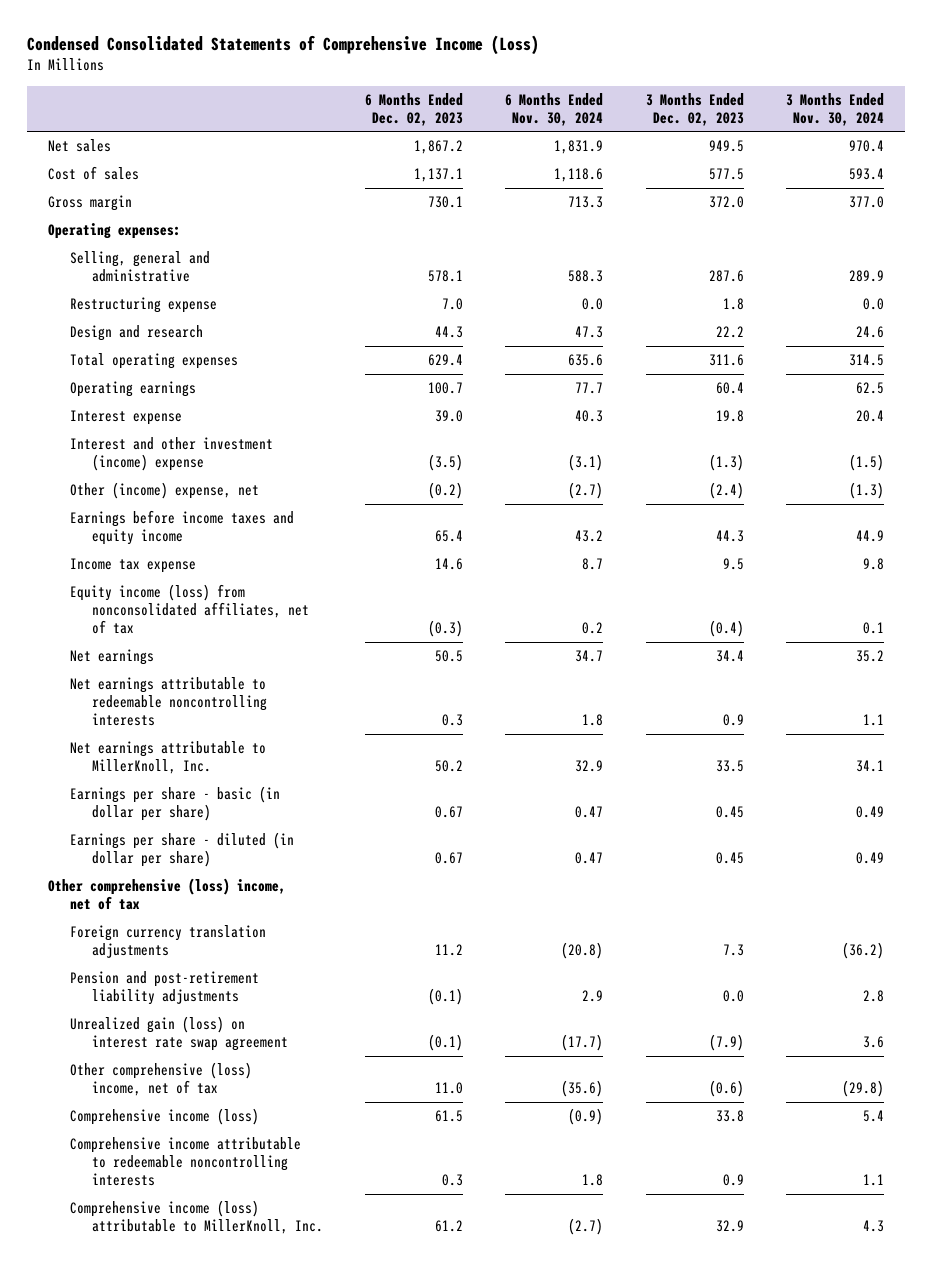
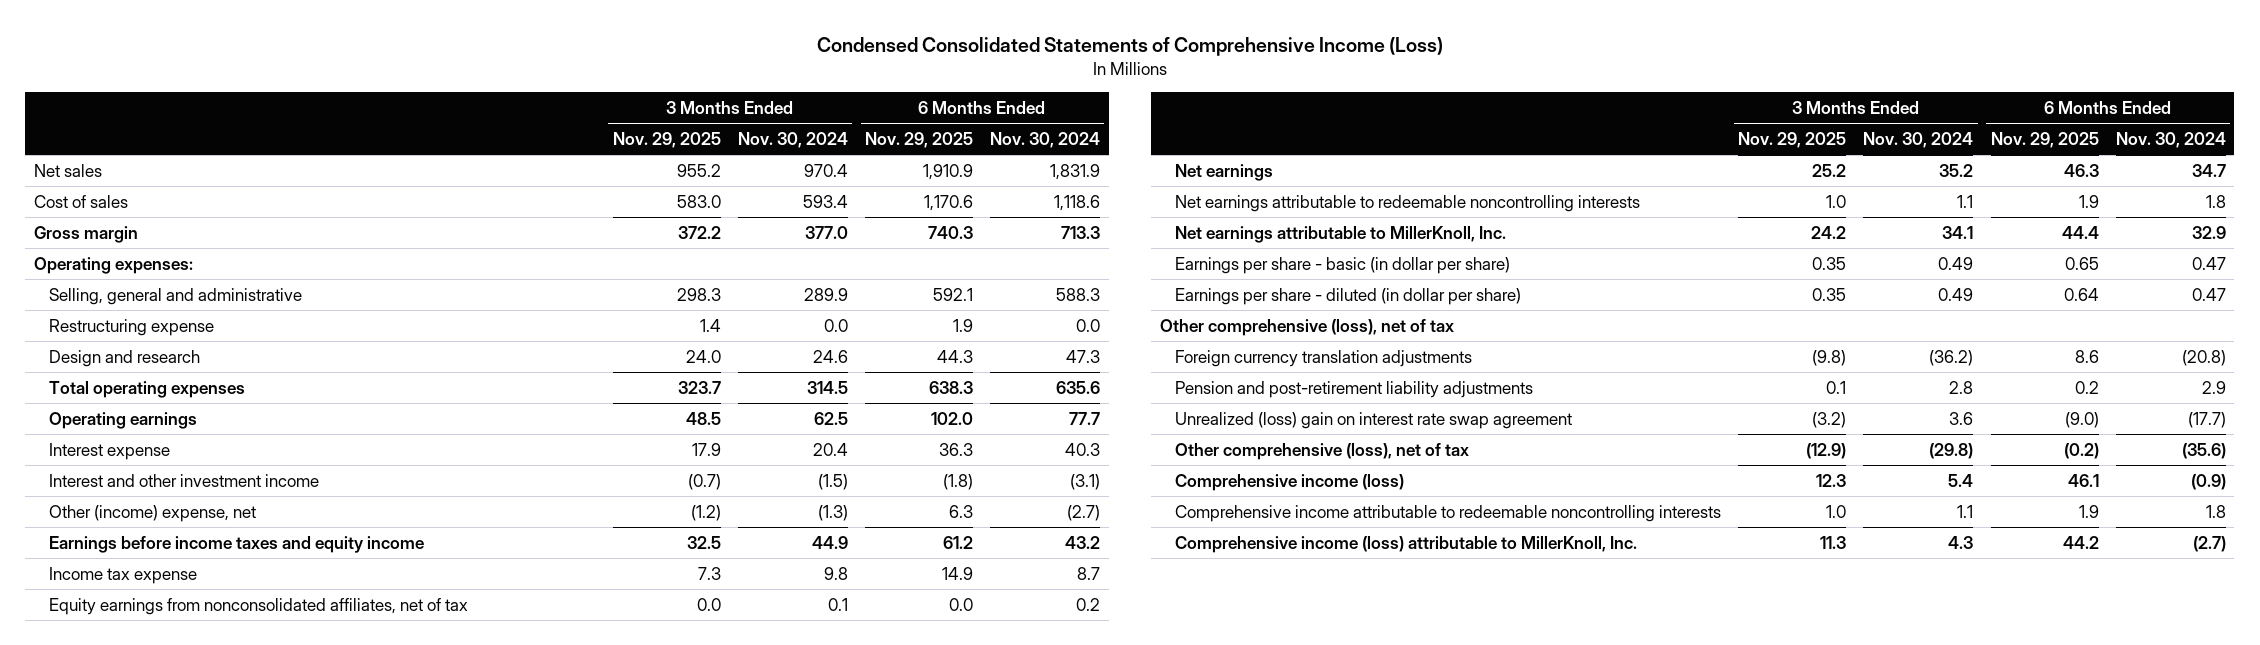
[365,92,464,126] 6 Months Ended Dec. 02, 2023 -> none
[645,92,744,126] 3 Months Ended Dec. 02, 2023 -> none
none -> [612,131,721,148] Nov. 29, 2025
none -> [864,131,973,148] Nov. 29, 2025
[69,437,273,472] Interest and other investment (income) expense -> [49,473,320,487] Interest and other investment income
[69,584,309,634] Equity income (loss) from nonconsolidated affiliates, net of tax -> [49,597,469,615] Equity earnings from nonconsolidated affiliates, net of tax
[47,878,286,911] Other comprehensive (loss) income, net of tax -> [1159,318,1454,336] Other comprehensive (loss), net of tax
[69,1016,288,1052] Unrealized gain (loss) on interest rate swap agreement -> [1175,411,1573,429] Unrealized (loss) gain on interest rate swap agreement
[69,1062,252,1097] Other comprehensive (loss) income, net of tax -> [1175,442,1470,460] Other comprehensive (loss), net of tax

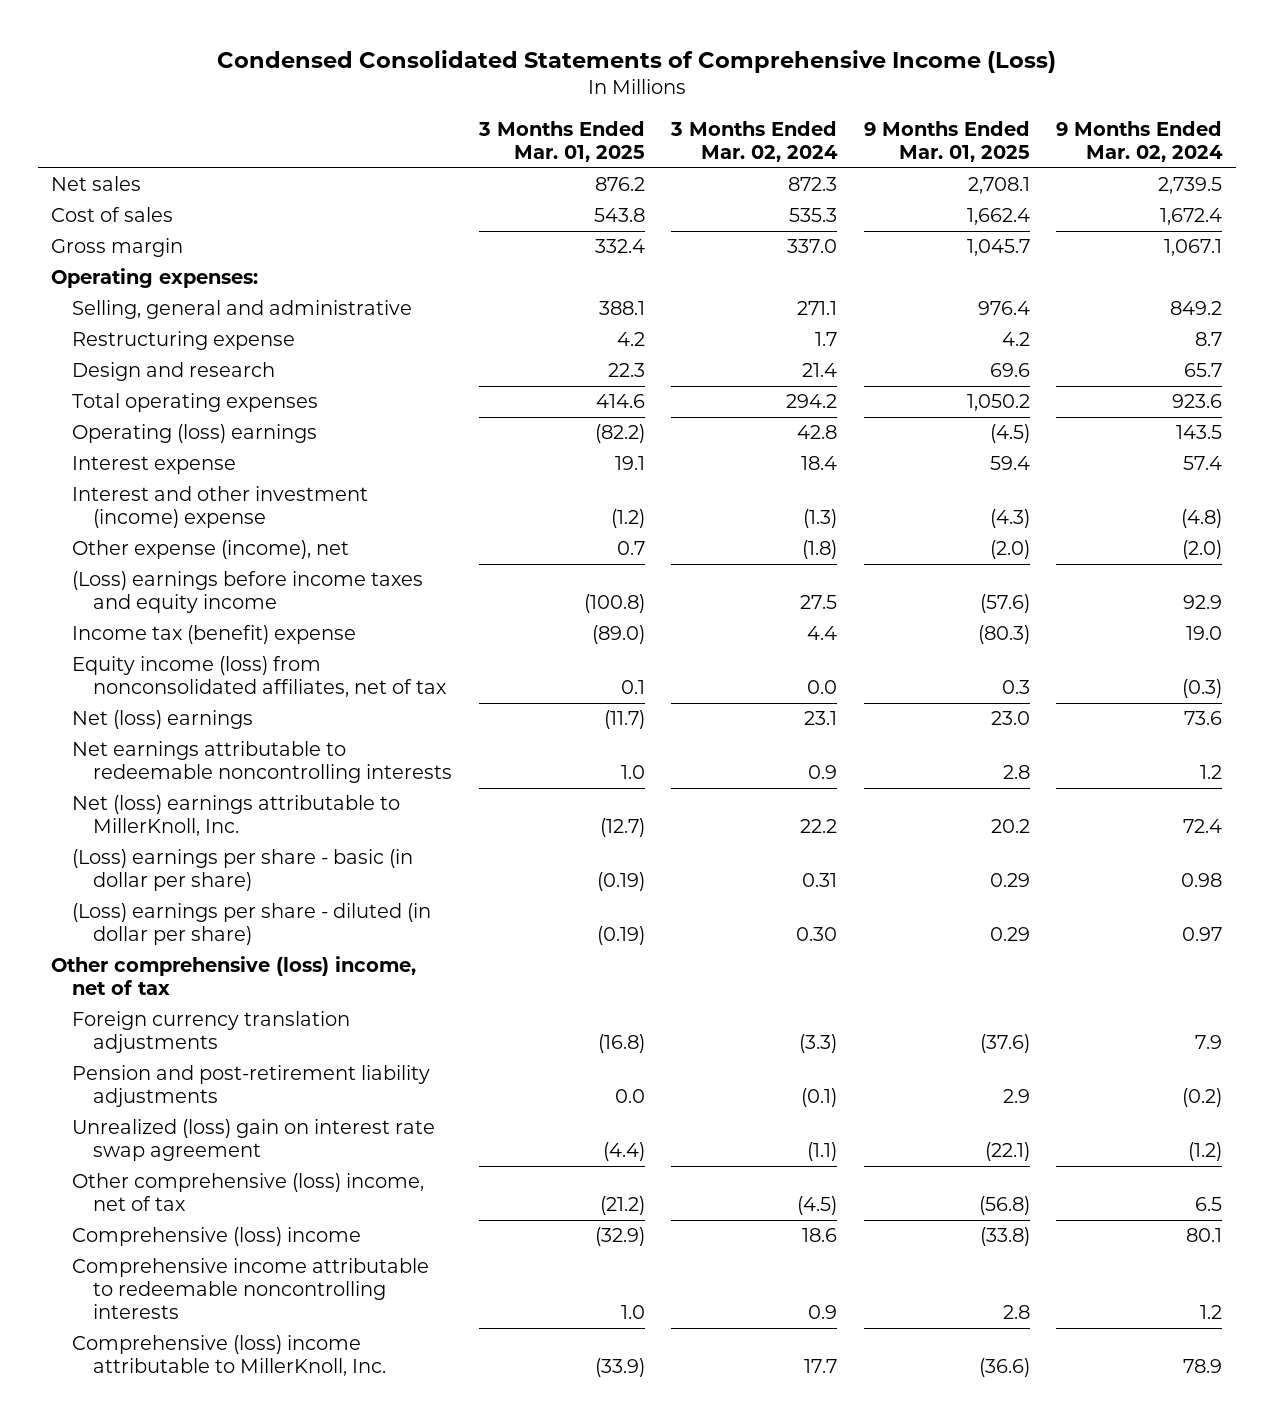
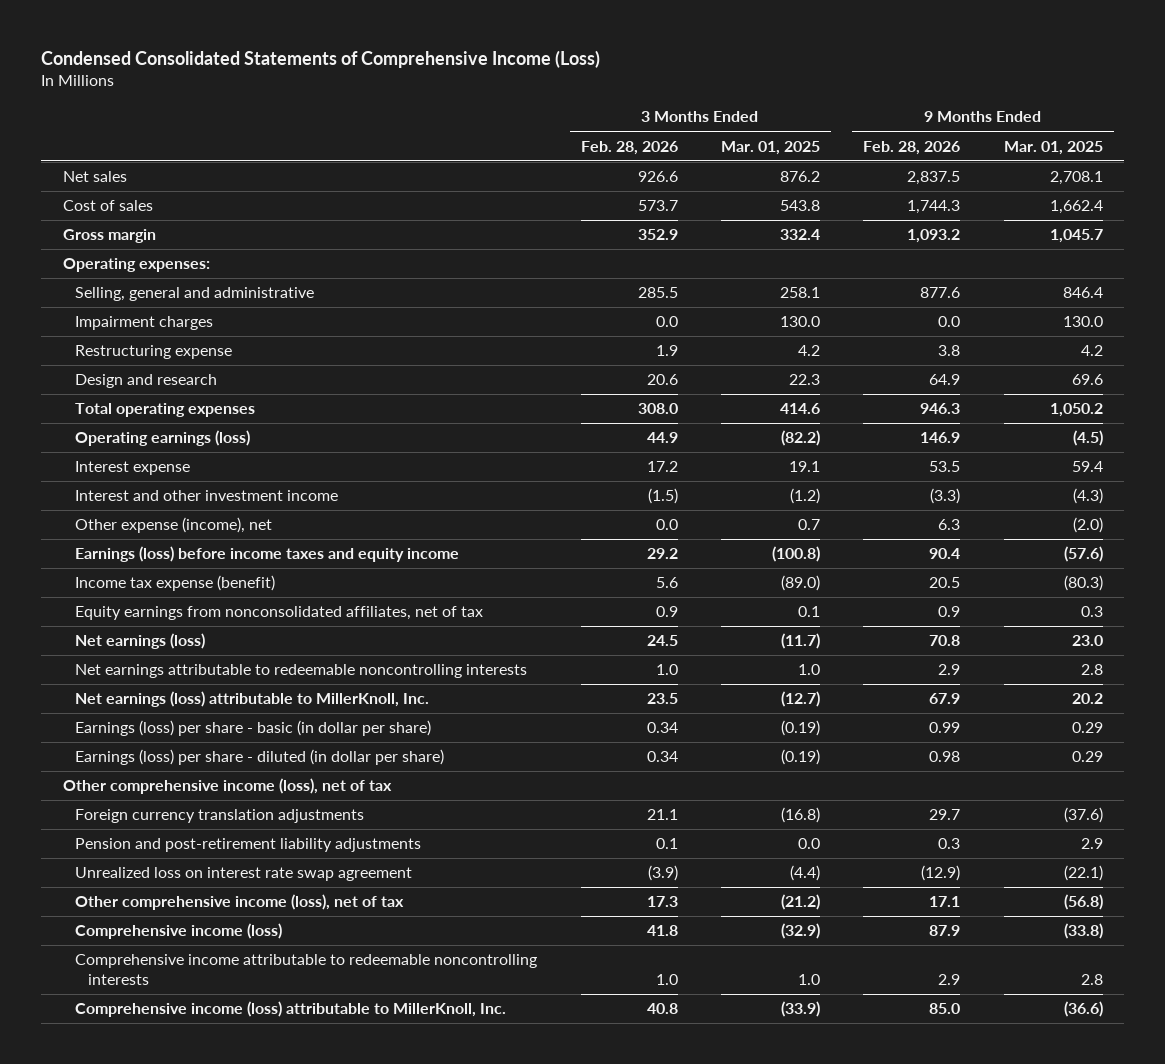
[670,121,839,163] 3 Months Ended Mar. 02, 2024 -> none
[1056,121,1224,163] 9 Months Ended Mar. 02, 2024 -> none
none -> [580,140,678,155] Feb. 28, 2026
none -> [863,140,961,155] Feb. 28, 2026
[598,301,645,316] 388.1 -> [779,287,820,299] 258.1
[977,301,1030,316] 976.4 -> [1062,287,1103,299] 846.4
none -> [75,316,214,331] Impairment charges
[72,424,318,444] Operating (loss) earnings -> [75,430,251,447] Operating earnings (loss)
[72,486,369,529] Interest and other investment (income) expense -> [75,490,339,502] Interest and other investment income
[72,571,424,614] (Loss) earnings before income taxes and equity income -> [75,546,460,563] Earnings (loss) before income taxes and equity income
[72,625,357,645] Income tax (benefit) expense -> [75,575,276,592] Income tax expense (benefit)
[72,656,448,698] Equity income (loss) from nonconsolidated affiliates, net of tax -> [75,606,484,621] Equity earnings from nonconsolidated affiliates, net of tax
[72,710,254,730] Net (loss) earnings -> [75,633,206,650] Net earnings (loss)
[72,795,401,837] Net (loss) earnings attributable to MillerKnoll, Inc. -> [75,691,430,708] Net earnings (loss) attributable to MillerKnoll, Inc.
[72,849,414,892] (Loss) earnings per share - basic (in dollar per share) -> [75,720,432,737] Earnings (loss) per share - basic (in dollar per share)
[72,903,432,946] (Loss) earnings per share - diluted (in dollar per share) -> [75,749,445,766] Earnings (loss) per share - diluted (in dollar per share)
[50,956,416,996] Other comprehensive (loss) income, net of tax -> [62,778,392,795] Other comprehensive income (loss), net of tax
[72,1119,436,1162] Unrealized (loss) gain on interest rate swap agreement -> [75,867,413,882] Unrealized loss on interest rate swap agreement
[72,1173,425,1212] Other comprehensive (loss) income, net of tax -> [75,894,405,911] Other comprehensive income (loss), net of tax
[72,1227,362,1247] Comprehensive (loss) income -> [75,923,283,940] Comprehensive income (loss)
[72,1335,387,1377] Comprehensive (loss) income attributable to MillerKnoll, Inc. -> [75,1001,507,1018] Comprehensive income (loss) attributable to MillerKnoll, Inc.

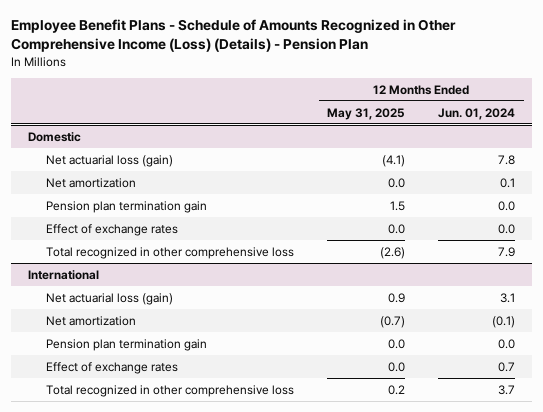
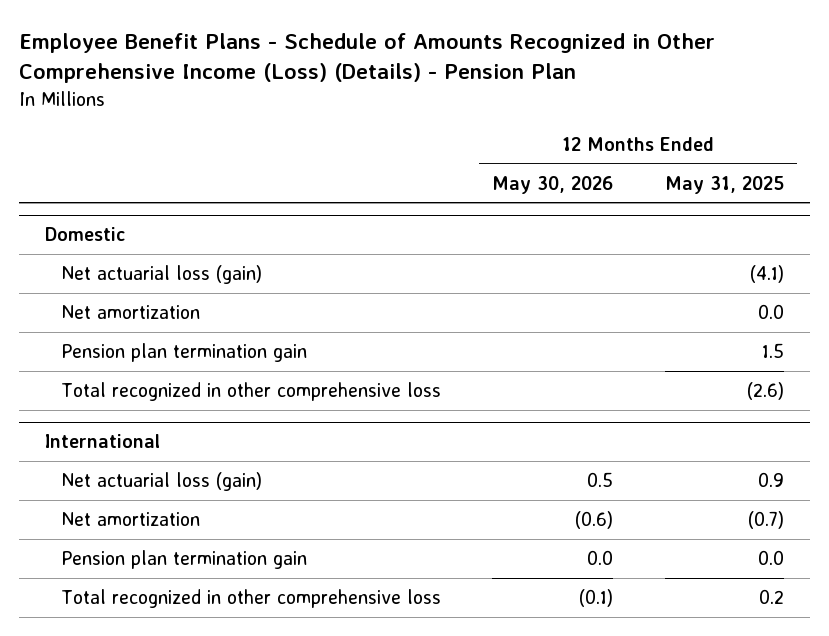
[438,107,516,120] Jun. 01, 2024 -> none
none -> [492,175,614,194] May 30, 2026
[45,223,178,236] Effect of exchange rates -> none
[45,361,178,374] Effect of exchange rates -> none

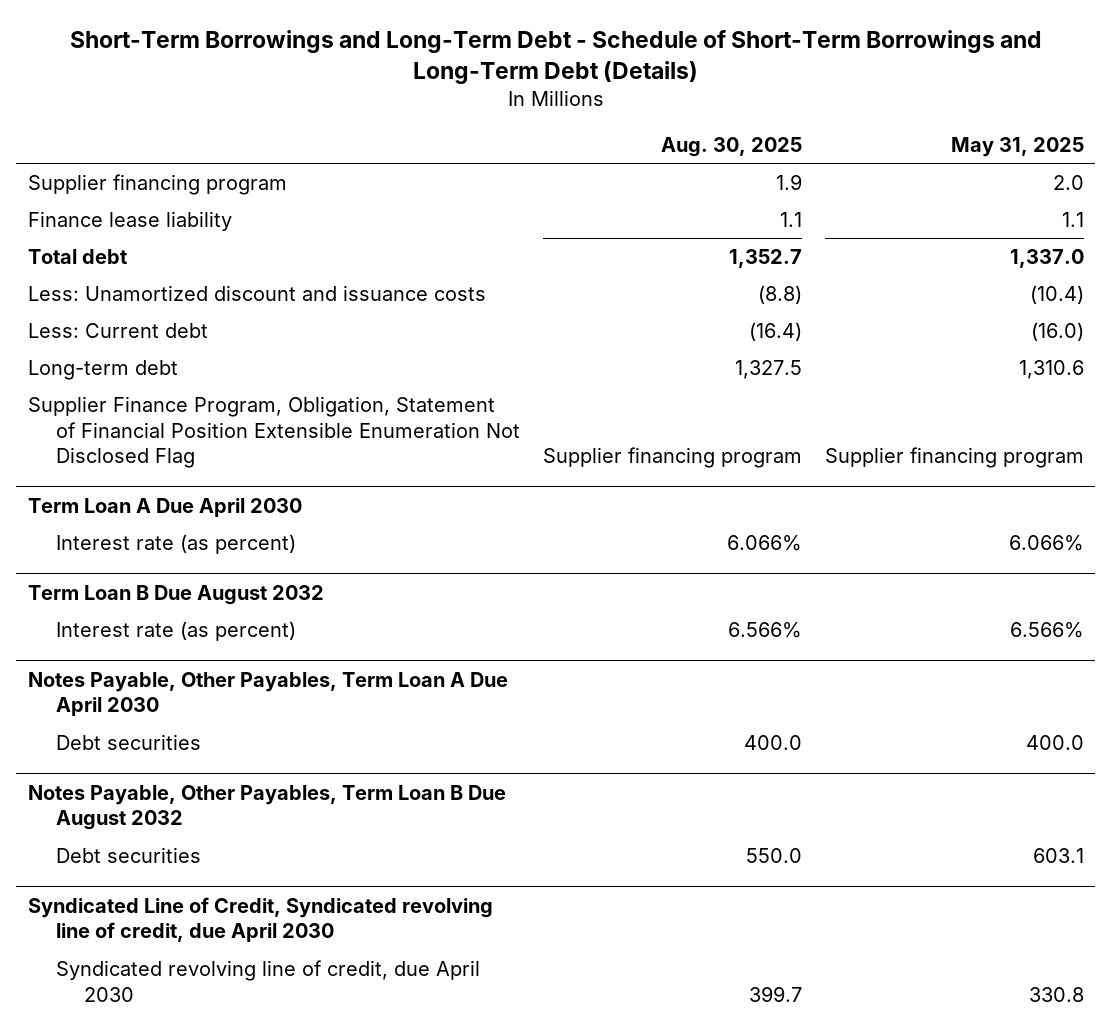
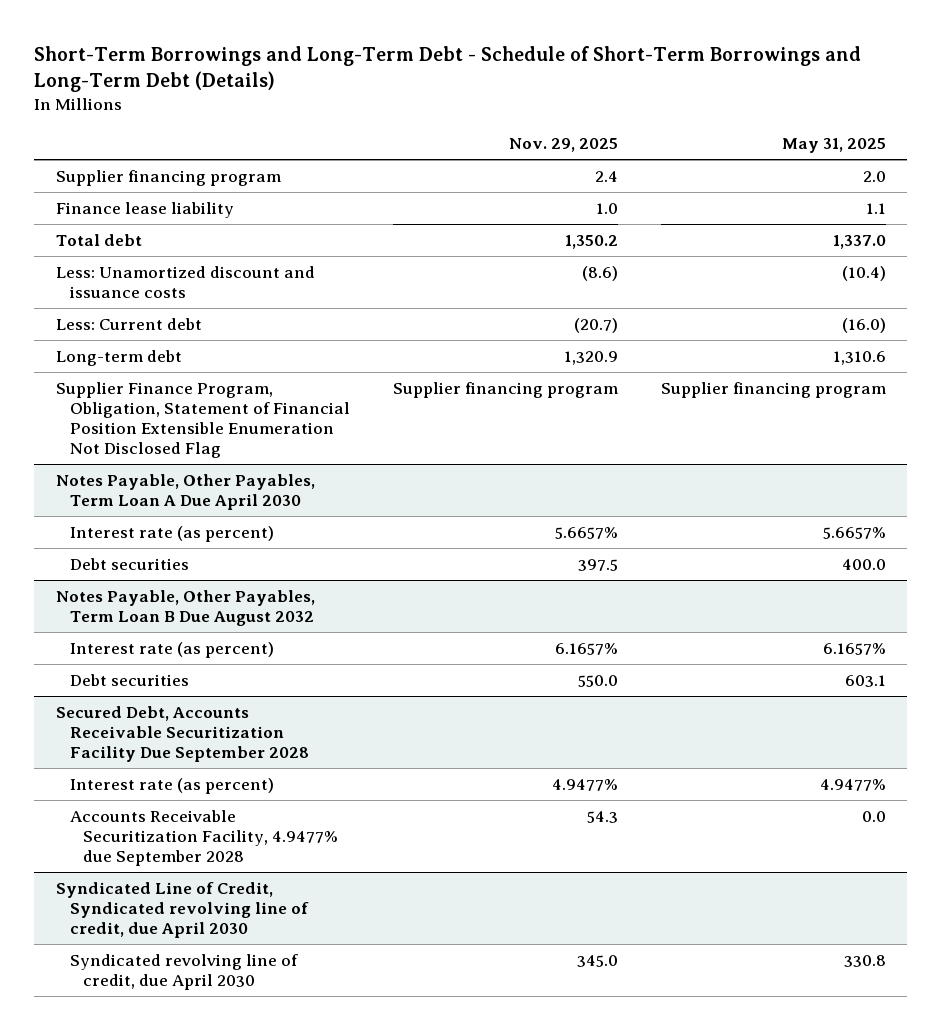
[660,136,802,157] Aug. 30, 2025 -> none
none -> [508,137,618,152] Nov. 29, 2025
[28,497,303,517] Term Loan A Due April 2030 -> none
[55,533,296,554] Interest rate (as percent) -> none
[28,584,325,605] Term Loan B Due August 2032 -> none
[55,620,296,641] Interest rate (as percent) -> none
none -> [69,526,274,543] Interest rate (as percent)
none -> [69,642,274,659] Interest rate (as percent)
none -> [55,706,309,762] Secured Debt, Accounts Receivable Securitization Facility Due September 2028
none -> [69,778,274,795] Interest rate (as percent)
none -> [69,810,339,866] Accounts Receivable Securitization Facility, 4.9477% due September 2028

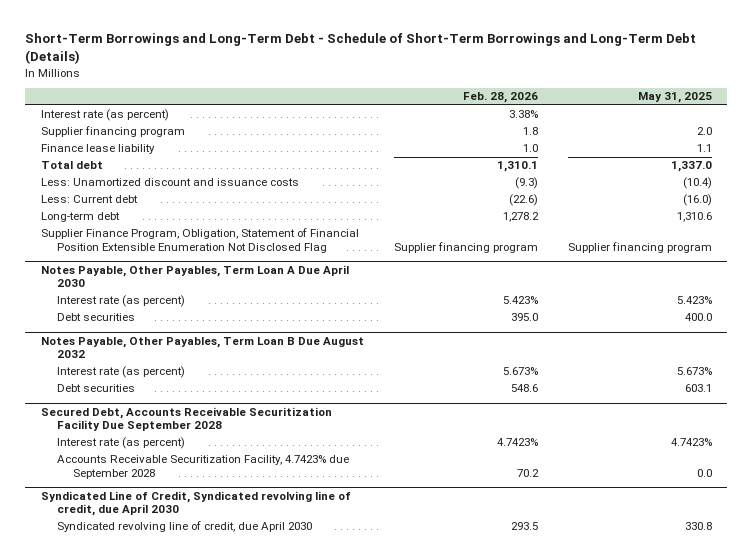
[508,137,618,152] Nov. 29, 2025 -> none
none -> [462,92,538,104] Feb. 28, 2026
none -> [40,109,169,122] Interest rate (as percent)
[822,527,886,540] 5.6657% -> [676,296,712,305] 5.423%
[822,643,886,656] 6.1657% -> [676,367,712,376] 5.673%
[819,779,886,792] 4.9477% -> [670,438,712,447] 4.7423%
[69,810,339,866] Accounts Receivable Securitization Facility, 4.9477% due September 2028 -> [56,455,349,479] Accounts Receivable Securitization Facility, 4.7423% due September 2028

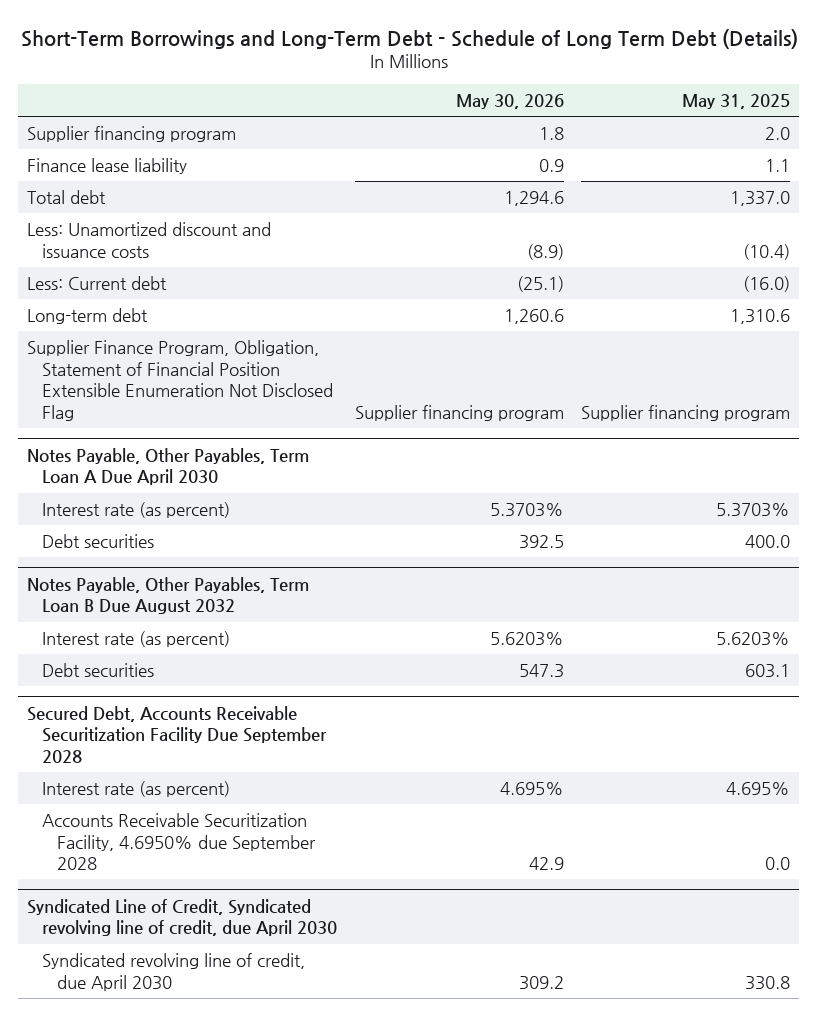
[25,33,697,65] Short-Term Borrowings and Long-Term Debt - Schedule of Short-Term Borrowings and Long-Term Debt (Details) -> [20,28,798,49] Short-Term Borrowings and Long-Term Debt - Schedule of Long Term Debt (Details)
[462,92,538,104] Feb. 28, 2026 -> none
none -> [455,94,564,110] May 30, 2026
[40,109,169,122] Interest rate (as percent) -> none
[676,296,712,305] 5.423% -> [716,502,791,517] 5.3703%
[676,367,712,376] 5.673% -> [716,631,791,646] 5.6203%
[670,438,712,447] 4.7423% -> [726,781,791,795] 4.695%
[56,455,349,479] Accounts Receivable Securitization Facility, 4.7423% due September 2028 -> [41,812,316,871] Accounts Receivable Securitization Facility, 4.6950% due September 2028

